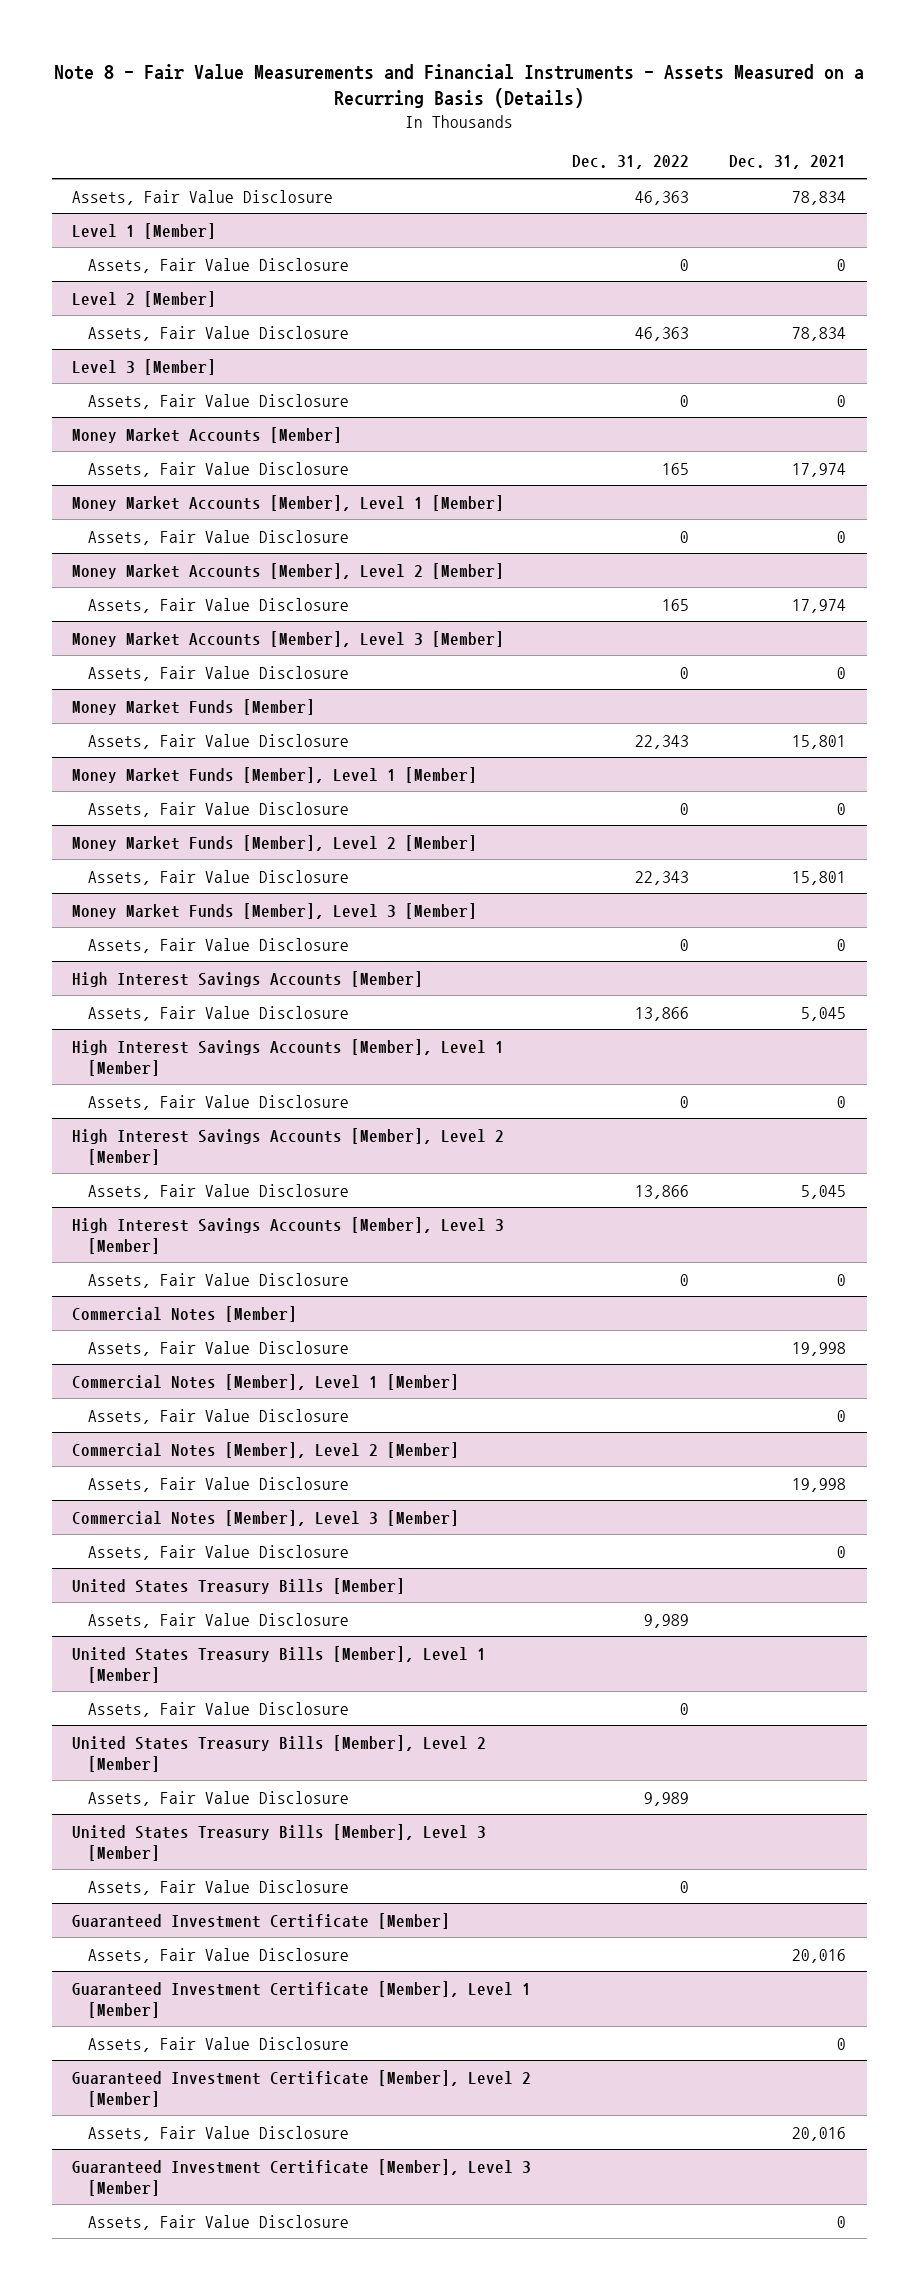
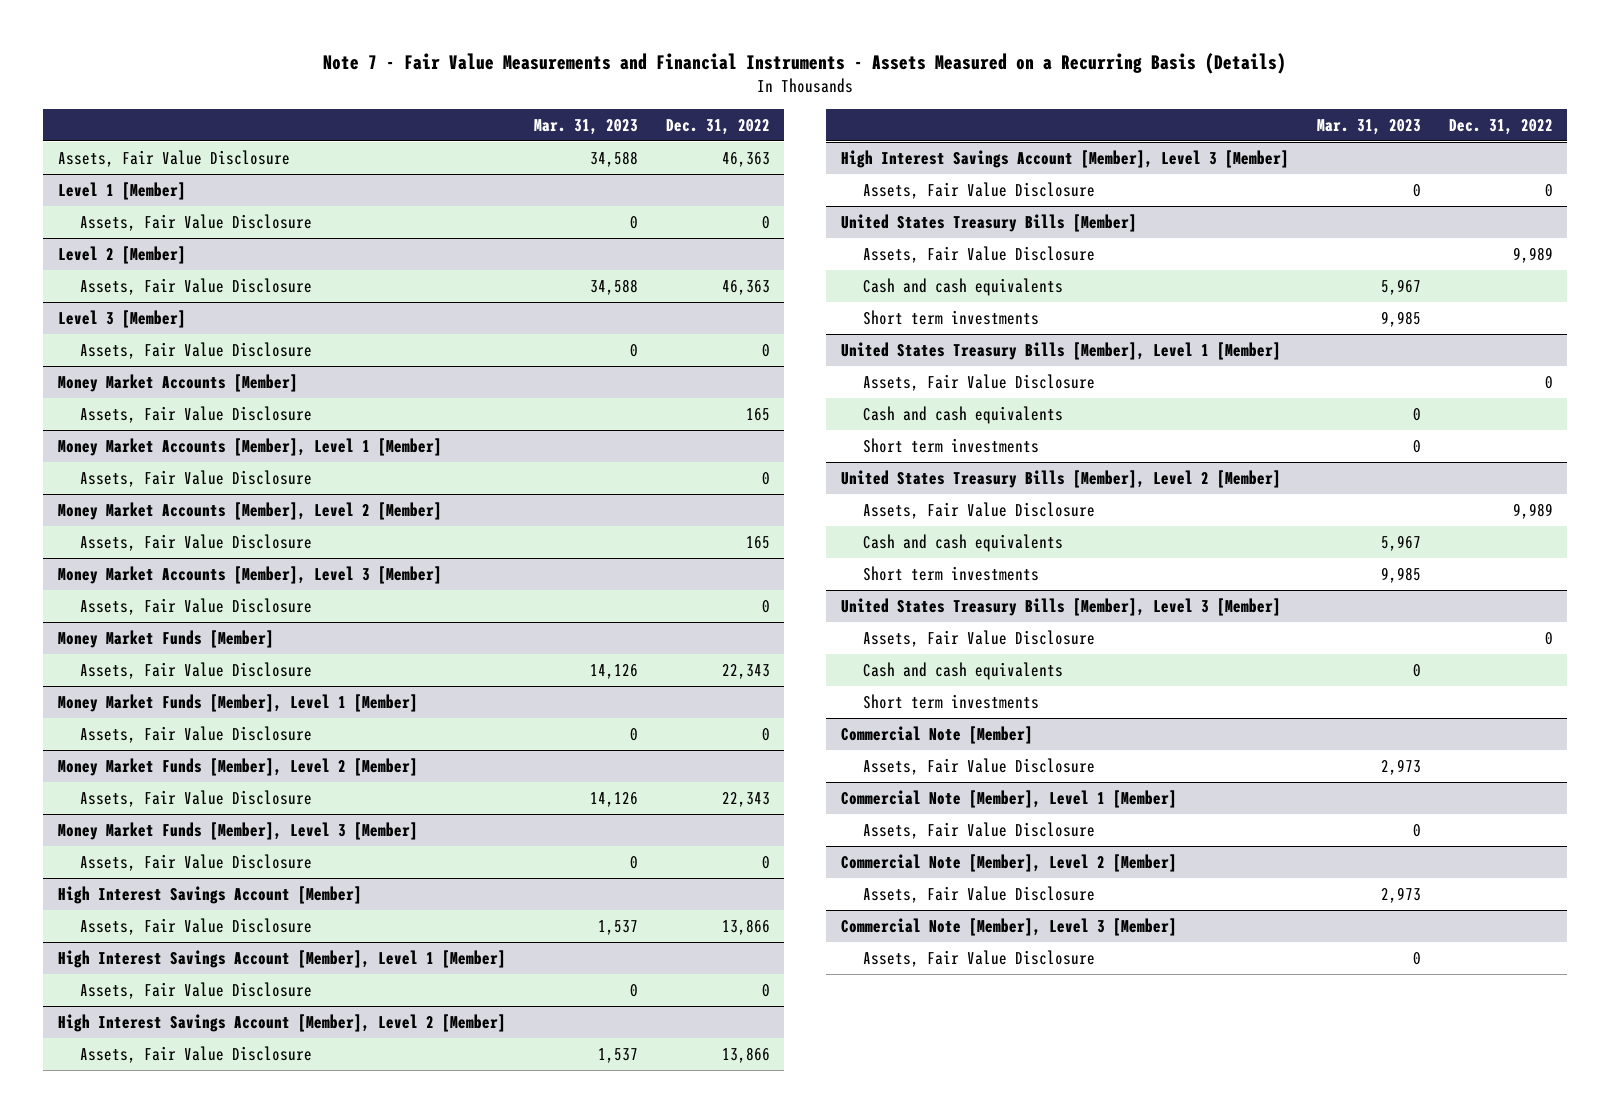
[54,63,865,109] Note 8 - Fair Value Measurements and Financial Instruments - Assets Measured on a Recurring Basis (Details) -> [323,53,1287,75] Note 7 - Fair Value Measurements and Financial Instruments - Assets Measured on a Recurring Basis (Details)
[729,155,847,170] Dec. 31, 2021 -> none
none -> [533,118,638,135] Mar. 31, 2023
[71,970,423,987] High Interest Savings Accounts [Member] -> [57,886,362,905] High Interest Savings Account [Member]
[71,1038,504,1076] High Interest Savings Accounts [Member], Level 1 [Member] -> [57,950,506,969] High Interest Savings Account [Member], Level 1 [Member]
[71,1127,504,1165] High Interest Savings Accounts [Member], Level 2 [Member] -> [57,1014,506,1033] High Interest Savings Account [Member], Level 2 [Member]
[71,1216,504,1254] High Interest Savings Accounts [Member], Level 3 [Member] -> [840,150,1289,169] High Interest Savings Account [Member], Level 3 [Member]
[71,1305,297,1322] Commercial Notes [Member] -> none
[87,1340,349,1356] Assets, Fair Value Disclosure -> none
[71,1373,459,1390] Commercial Notes [Member], Level 1 [Member] -> none
[87,1408,349,1424] Assets, Fair Value Disclosure -> none
[71,1441,459,1458] Commercial Notes [Member], Level 2 [Member] -> none
[87,1476,349,1492] Assets, Fair Value Disclosure -> none
[71,1509,459,1526] Commercial Notes [Member], Level 3 [Member] -> none
[87,1544,349,1560] Assets, Fair Value Disclosure -> none
none -> [863,278,1064,297] Cash and cash equivalents
none -> [863,310,1040,326] Short term investments
none -> [863,406,1064,425] Cash and cash equivalents
none -> [863,438,1040,454] Short term investments
none -> [863,534,1064,553] Cash and cash equivalents
none -> [863,566,1040,582] Short term investments
[71,1912,450,1929] Guaranteed Investment Certificate [Member] -> none
none -> [863,662,1064,681] Cash and cash equivalents
none -> [863,694,1040,710] Short term investments
none -> [840,726,1033,745] Commercial Note [Member]
[71,1980,531,2018] Guaranteed Investment Certificate [Member], Level 1 [Member] -> none
none -> [840,790,1177,809] Commercial Note [Member], Level 1 [Member]
[71,2069,531,2107] Guaranteed Investment Certificate [Member], Level 2 [Member] -> none
none -> [840,854,1177,873] Commercial Note [Member], Level 2 [Member]
[71,2158,531,2196] Guaranteed Investment Certificate [Member], Level 3 [Member] -> none
none -> [840,918,1177,937] Commercial Note [Member], Level 3 [Member]

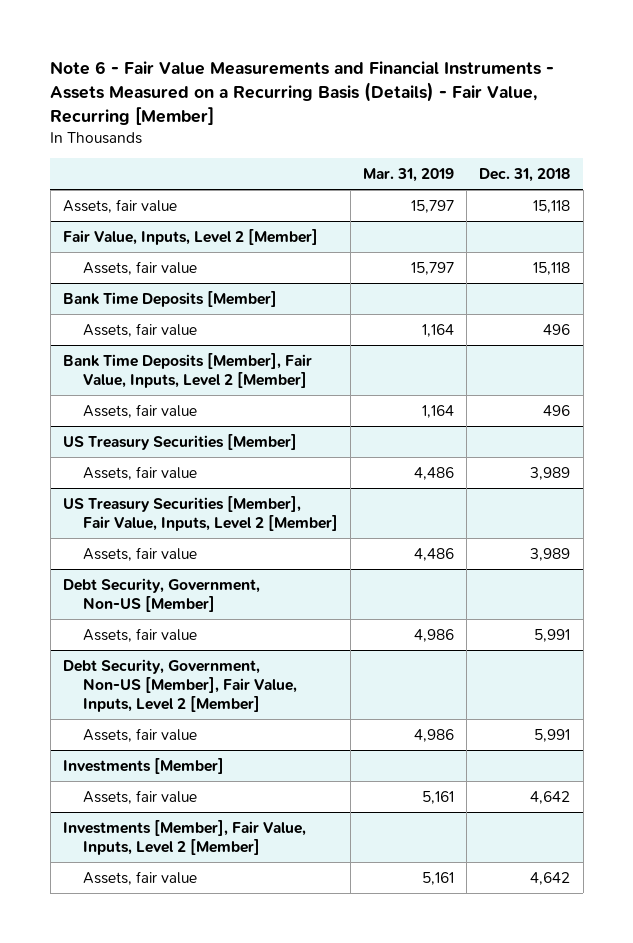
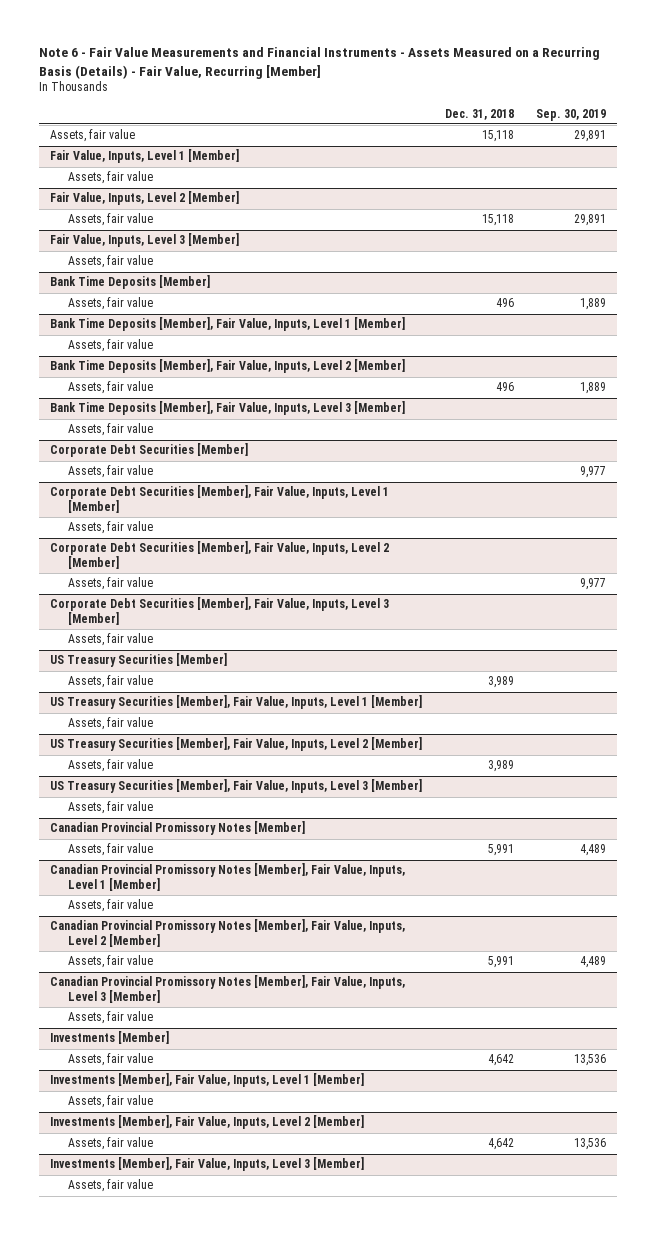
[363,168,455,183] Mar. 31, 2019 -> none
none -> [535,108,606,121] Sep. 30, 2019
none -> [50,149,240,164] Fair Value, Inputs, Level 1 [Member]
none -> [67,171,153,185] Assets, fair value
none -> [50,233,240,248] Fair Value, Inputs, Level 3 [Member]
none -> [67,255,153,269] Assets, fair value
none -> [50,317,406,332] Bank Time Deposits [Member], Fair Value, Inputs, Level 1 [Member]
none -> [67,339,153,353] Assets, fair value
none -> [50,401,406,416] Bank Time Deposits [Member], Fair Value, Inputs, Level 3 [Member]
none -> [67,423,153,437] Assets, fair value
none -> [50,443,249,458] Corporate Debt Securities [Member]
none -> [67,465,153,479] Assets, fair value
none -> [50,485,390,514] Corporate Debt Securities [Member], Fair Value, Inputs, Level 1 [Member]
none -> [67,521,153,535] Assets, fair value
none -> [50,541,390,570] Corporate Debt Securities [Member], Fair Value, Inputs, Level 2 [Member]
none -> [67,577,153,591] Assets, fair value
none -> [50,597,390,626] Corporate Debt Securities [Member], Fair Value, Inputs, Level 3 [Member]
none -> [67,633,153,647] Assets, fair value
none -> [50,695,423,710] US Treasury Securities [Member], Fair Value, Inputs, Level 1 [Member]
none -> [67,717,153,731] Assets, fair value
none -> [50,779,423,794] US Treasury Securities [Member], Fair Value, Inputs, Level 3 [Member]
none -> [67,801,153,815] Assets, fair value
[62,577,260,612] Debt Security, Government, Non-US [Member] -> [50,821,306,836] Canadian Provincial Promissory Notes [Member]
[62,658,297,712] Debt Security, Government, Non-US [Member], Fair Value, Inputs, Level 2 [Member] -> none
none -> [50,863,406,892] Canadian Provincial Promissory Notes [Member], Fair Value, Inputs, Level 1 [Member]
none -> [67,899,153,913] Assets, fair value
none -> [50,919,406,948] Canadian Provincial Promissory Notes [Member], Fair Value, Inputs, Level 2 [Member]
none -> [50,975,406,1004] Canadian Provincial Promissory Notes [Member], Fair Value, Inputs, Level 3 [Member]
none -> [67,1011,153,1025] Assets, fair value
none -> [50,1073,365,1088] Investments [Member], Fair Value, Inputs, Level 1 [Member]
none -> [67,1095,153,1109] Assets, fair value
none -> [50,1157,365,1172] Investments [Member], Fair Value, Inputs, Level 3 [Member]
none -> [67,1179,153,1193] Assets, fair value

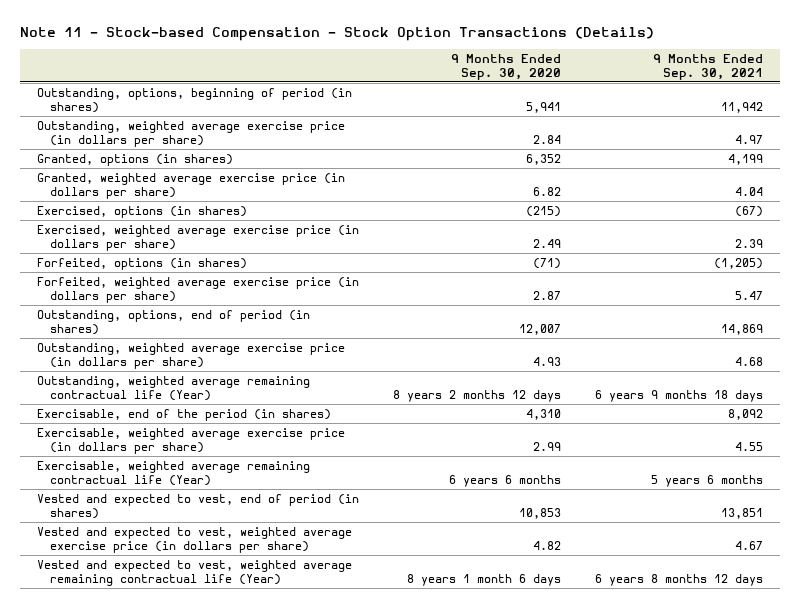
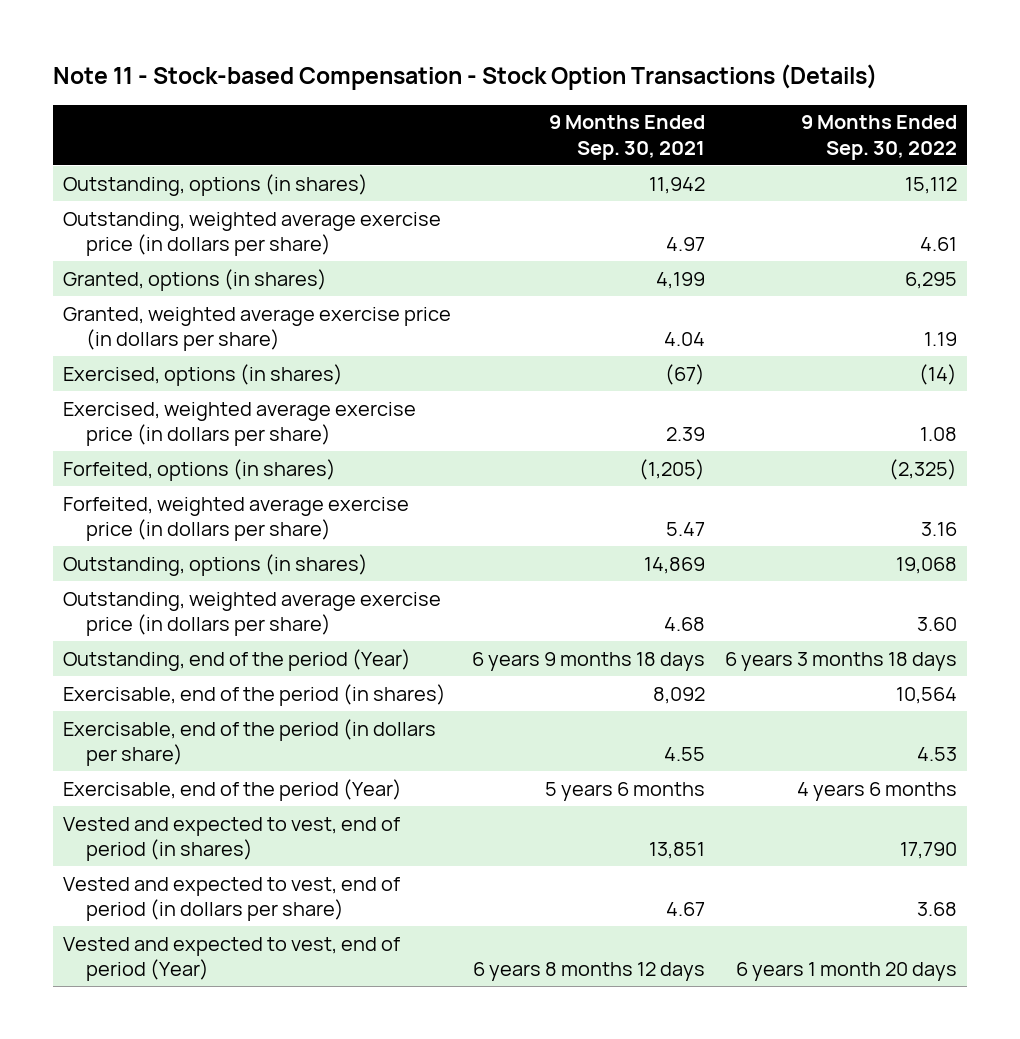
[451,53,562,80] 9 Months Ended Sep. 30, 2020 -> none
none -> [801,115,958,160] 9 Months Ended Sep. 30, 2022
[36,87,352,113] Outstanding, options, beginning of period (in shares) -> [63,173,369,196] Outstanding, options (in shares)
[36,309,310,335] Outstanding, options, end of period (in shares) -> [63,553,369,576] Outstanding, options (in shares)
[36,375,310,401] Outstanding, weighted average remaining contractual life (Year) -> [63,648,412,671] Outstanding, end of the period (Year)
[36,427,345,454] Exercisable, weighted average exercise price (in dollars per share) -> [63,718,437,767] Exercisable, end of the period (in dollars per share)
[36,460,310,486] Exercisable, weighted average remaining contractual life (Year) -> [63,778,403,801] Exercisable, end of the period (Year)
[36,526,352,553] Vested and expected to vest, weighted average exercise price (in dollars per share) -> [63,876,401,922] Vested and expected to vest, end of period (in dollars per share)
[36,559,352,586] Vested and expected to vest, weighted average remaining contractual life (Year) -> [63,936,401,982] Vested and expected to vest, end of period (Year)

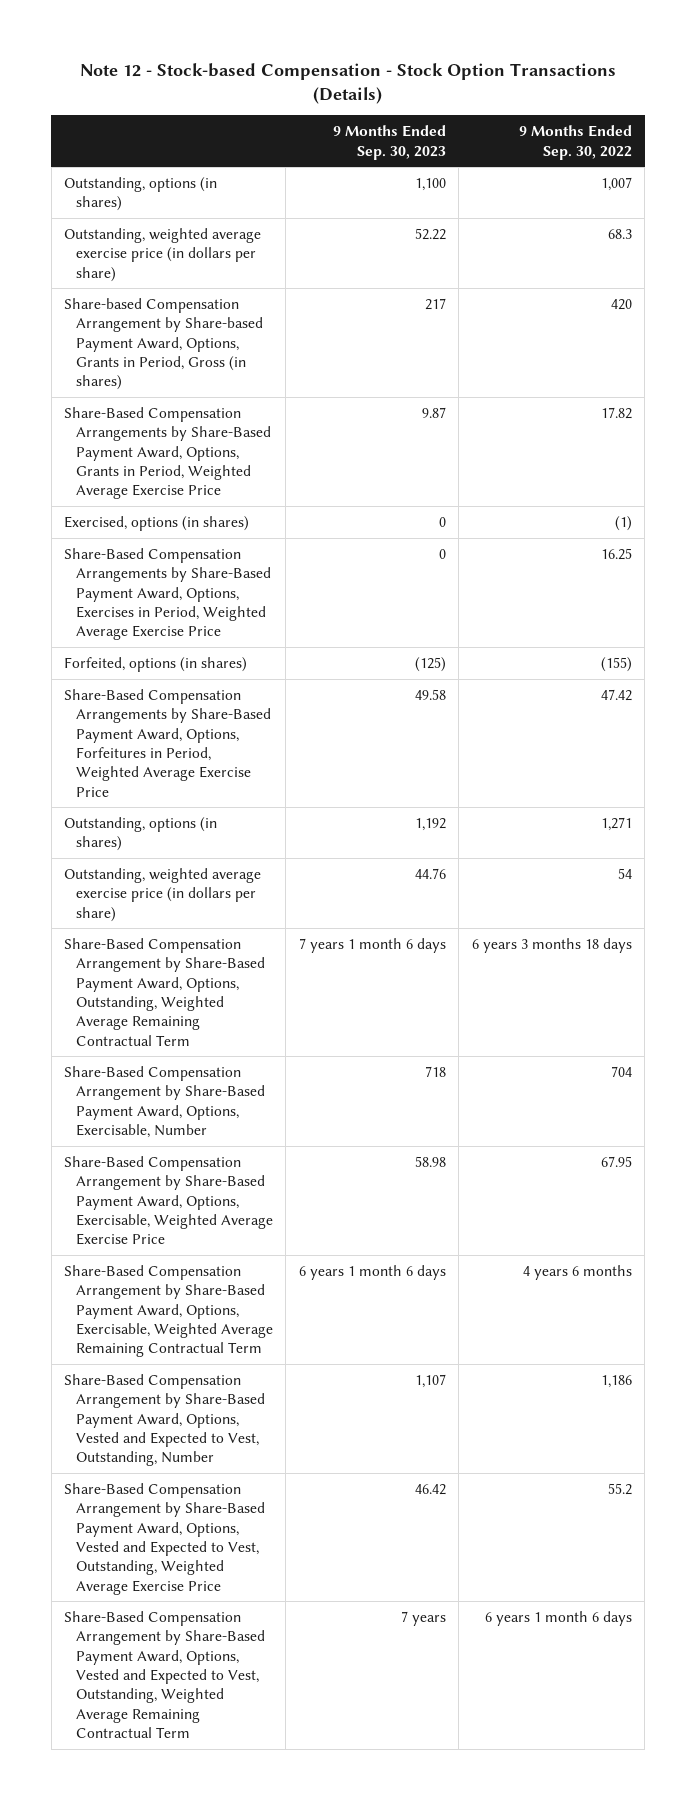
[53,64,878,91] Note 11 - Stock-based Compensation - Stock Option Transactions (Details) -> [80,62,617,104] Note 12 - Stock-based Compensation - Stock Option Transactions (Details)
[548,115,705,160] 9 Months Ended Sep. 30, 2021 -> none
none -> [332,125,446,160] 9 Months Ended Sep. 30, 2023
[63,683,447,706] Exercisable, end of the period (in shares) -> none
[63,718,437,767] Exercisable, end of the period (in dollars per share) -> none
[905,176,958,194] 15,112 -> [600,176,632,191] 1,007
[920,237,958,252] 4.61 -> [607,228,632,239] 68.3
[63,268,328,291] Granted, options (in shares) -> [64,297,264,391] Share-based Compensation Arrangement by Share-based Payment Award, Options, Grants in Period, Gross (in shares)
[905,271,958,289] 6,295 -> [610,298,632,310] 420
[63,306,452,352] Granted, weighted average exercise price (in dollars per share) -> [64,406,272,500] Share-Based Compensation Arrangements by Share-Based Payment Award, Options, Grants in Period, Weighted Average Exercise Price
[924,332,958,347] 1.19 -> [600,406,632,419] 17.82
[919,363,958,385] (14) -> [614,515,632,531] (1)
[63,401,417,447] Exercised, weighted average exercise price (in dollars per share) -> [64,547,272,641] Share-Based Compensation Arrangements by Share-Based Payment Award, Options, Exercises in Period, Weighted Average Exercise Price
[920,427,958,442] 1.08 -> [600,547,632,560] 16.25
[889,458,958,480] (2,325) -> [600,656,632,672] (155)
[63,496,410,542] Forfeited, weighted average exercise price (in dollars per share) -> [64,688,272,797] Share-Based Compensation Arrangements by Share-Based Payment Award, Options, Forfeitures in Period, Weighted Average Exercise Price
[921,522,958,537] 3.16 -> [600,688,632,701] 47.42
[896,556,958,574] 19,068 -> [600,816,632,831] 1,271
[917,617,958,632] 3.60 -> [617,867,632,879] 54
[63,648,412,671] Outstanding, end of the period (Year) -> [64,937,266,1046] Share-Based Compensation Arrangement by Share-Based Payment Award, Options, Outstanding, Weighted Average Remaining Contractual Term
none -> [64,1065,266,1138] Share-Based Compensation Arrangement by Share-Based Payment Award, Options, Exercisable, Number
none -> [64,1155,274,1246] Share-Based Compensation Arrangement by Share-Based Payment Award, Options, Exercisable, Weighted Average Exercise Price
[63,778,403,801] Exercisable, end of the period (Year) -> [64,1264,274,1358] Share-Based Compensation Arrangement by Share-Based Payment Award, Options, Exercisable, Weighted Average Remaining Contractual Term
[63,816,401,862] Vested and expected to vest, end of period (in shares) -> [64,1373,266,1467] Share-Based Compensation Arrangement by Share-Based Payment Award, Options, Vested and Expected to Vest, Outstanding, Number
[900,842,958,860] 17,790 -> [600,1374,632,1388] 1,186
[63,876,401,922] Vested and expected to vest, end of period (in dollars per share) -> [64,1482,266,1595] Share-Based Compensation Arrangement by Share-Based Payment Award, Options, Vested and Expected to Vest, Outstanding, Weighted Average Exercise Price
[917,902,958,917] 3.68 -> [607,1482,632,1495] 55.2
[63,936,401,982] Vested and expected to vest, end of period (Year) -> [64,1610,266,1738] Share-Based Compensation Arrangement by Share-Based Payment Award, Options, Vested and Expected to Vest, Outstanding, Weighted Average Remaining Contractual Term
[736,962,958,982] 6 years 1 month 20 days -> [484,1610,632,1626] 6 years 1 month 6 days

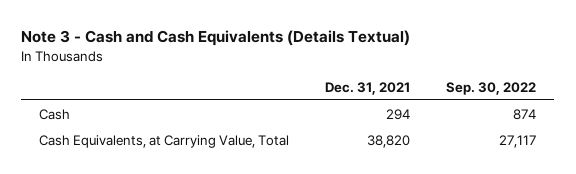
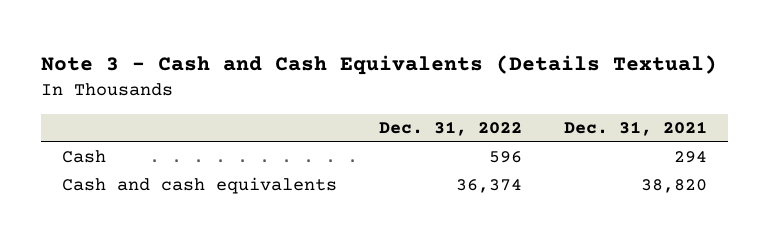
[446,81,537,95] Sep. 30, 2022 -> none
none -> [379,121,523,137] Dec. 31, 2022
[39,134,290,148] Cash Equivalents, at Carrying Value, Total -> [62,177,338,195] Cash and cash equivalents

